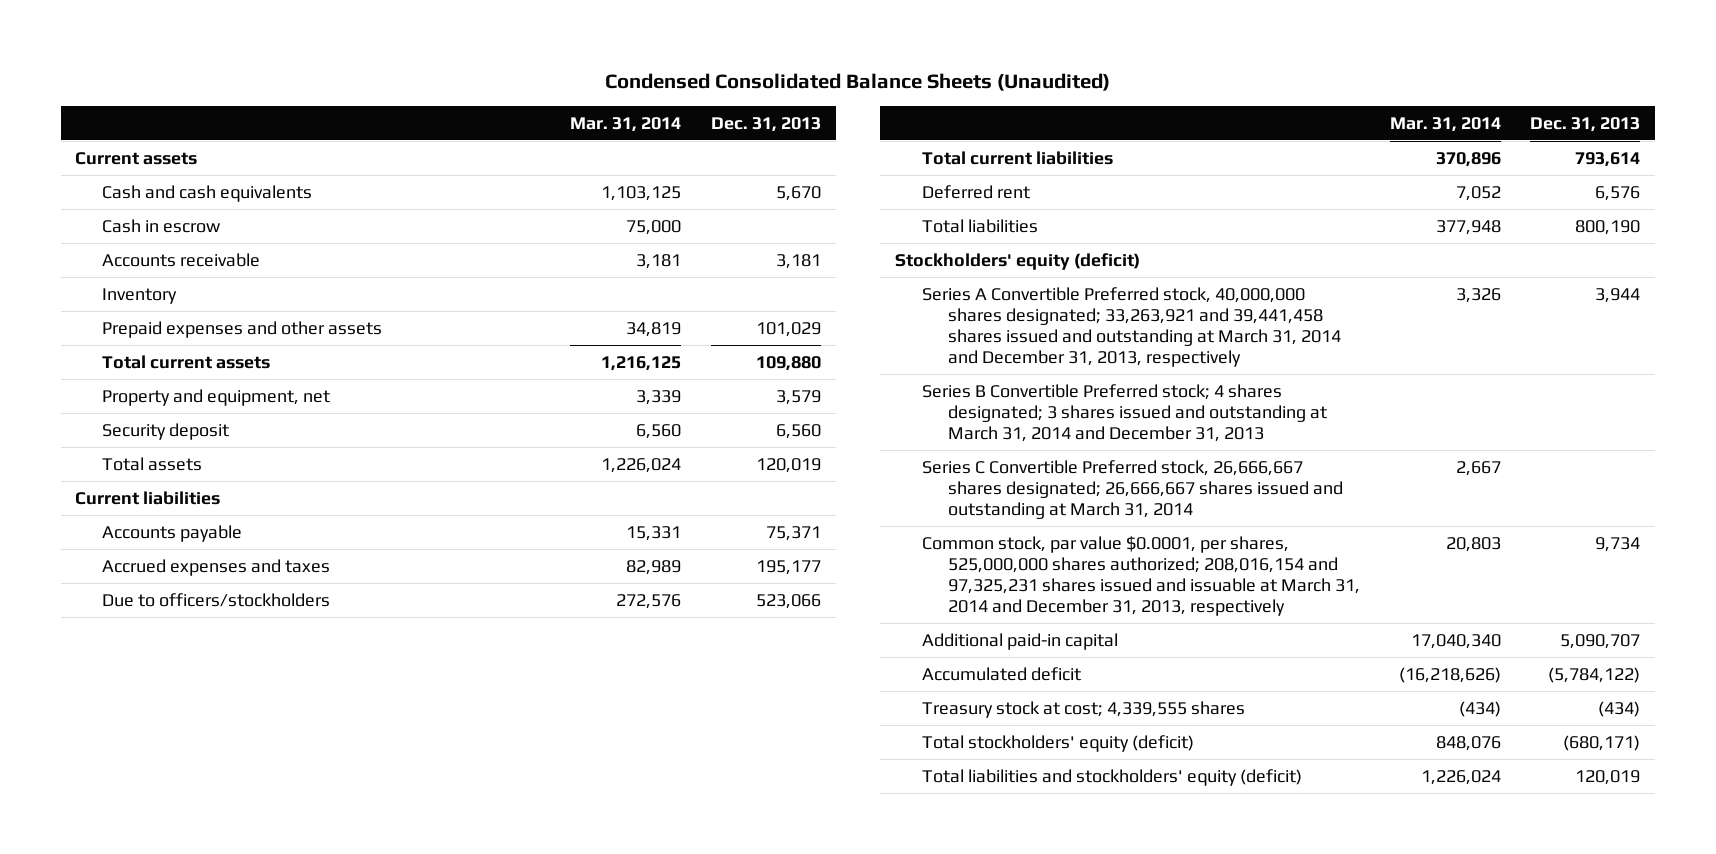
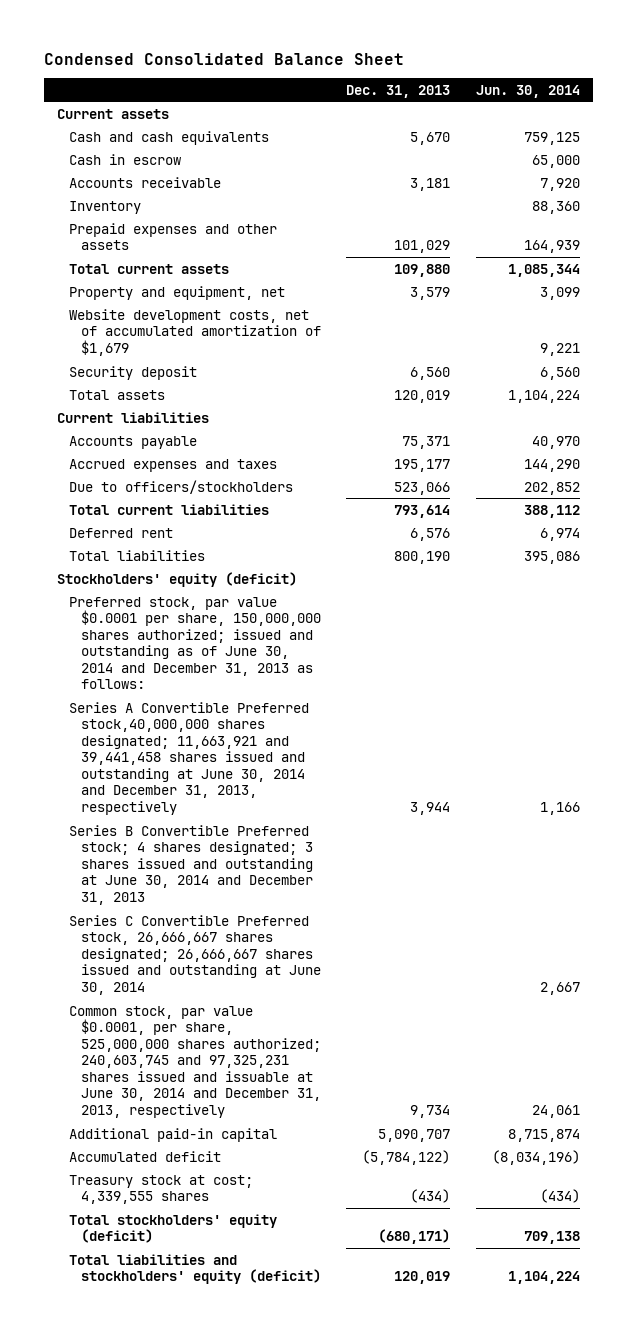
[604,73,1110,92] Condensed Consolidated Balance Sheets (Unaudited) -> [43,52,404,65] Condensed Consolidated Balance Sheet
[570,116,682,132] Mar. 31, 2014 -> none
none -> [476,84,581,98] Jun. 30, 2014
none -> [68,308,321,356] Website development costs, net of accumulated amortization of $1,679
none -> [68,596,321,690] Preferred stock, par value $0.0001 per share, 150,000,000 shares authorized; issued and outstanding as of June 30, 2014 and December 31, 2013 as follows:
[921,286,1342,367] Series A Convertible Preferred stock, 40,000,000 shares designated; 33,263,921 and 39,441,458 shares issued and outstanding at March 31, 2014 and December 31, 2013, respectively -> [68,701,309,815] Series A Convertible Preferred stock,40,000,000 shares designated; 11,663,921 and 39,441,458 shares issued and outstanding at June 30, 2014 and December 31, 2013, respectively
[921,383,1328,442] Series B Convertible Preferred stock; 4 shares designated; 3 shares issued and outstanding at March 31, 2014 and December 31, 2013 -> [68,824,313,905] Series B Convertible Preferred stock; 4 shares designated; 3 shares issued and outstanding at June 30, 2014 and December 31, 2013
[921,459,1344,519] Series C Convertible Preferred stock, 26,666,667 shares designated; 26,666,667 shares issued and outstanding at March 31, 2014 -> [68,914,321,995] Series C Convertible Preferred stock, 26,666,667 shares designated; 26,666,667 shares issued and outstanding at June 30, 2014
[921,535,1361,616] Common stock, par value $0.0001, per shares, 525,000,000 shares authorized; 208,016,154 and 97,325,231 shares issued and issuable at March 31, 2014 and December 31, 2013, respectively -> [68,1005,321,1118] Common stock, par value $0.0001, per share, 525,000,000 shares authorized; 240,603,745 and 97,325,231 shares issued and issuable at June 30, 2014 and December 31, 2013, respectively

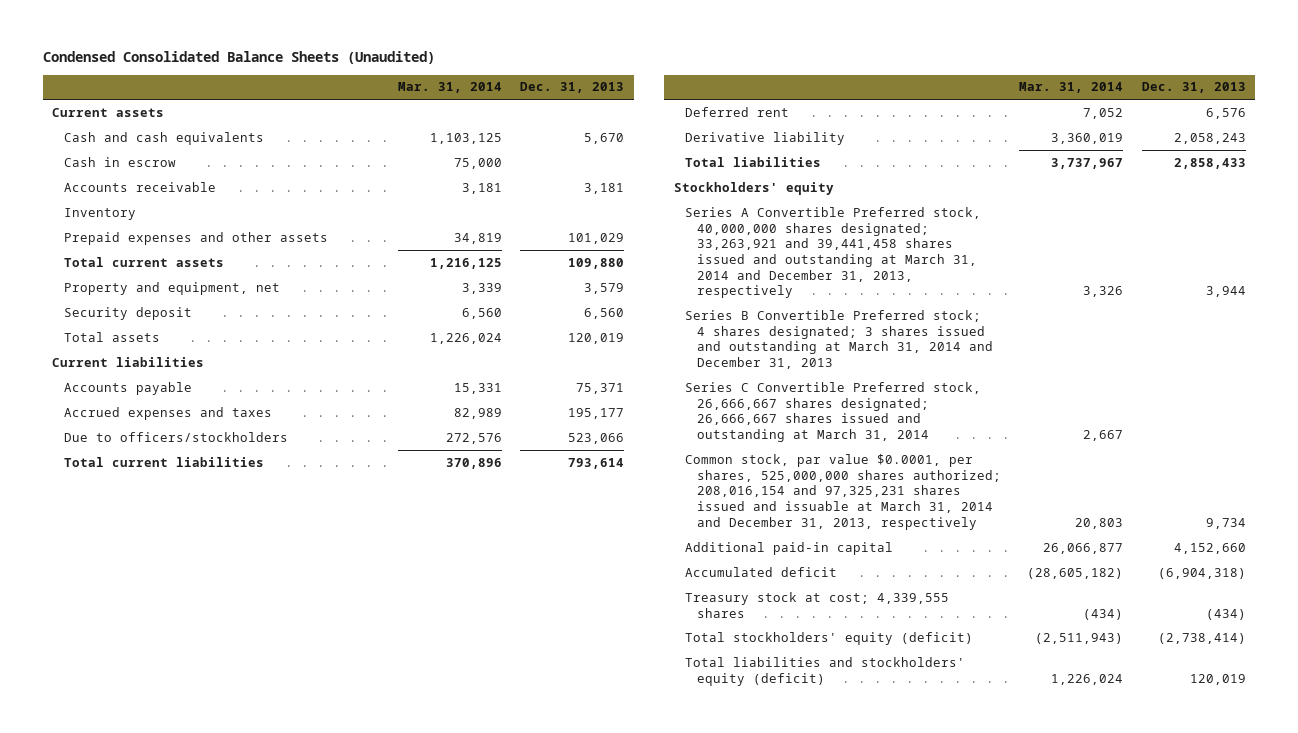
[43,52,404,65] Condensed Consolidated Balance Sheet -> [43,51,436,65] Condensed Consolidated Balance Sheets (Unaudited)
[476,84,581,98] Jun. 30, 2014 -> none
none -> [398,82,503,94] Mar. 31, 2014
[68,308,321,356] Website development costs, net of accumulated amortization of $1,679 -> none
[68,596,321,690] Preferred stock, par value $0.0001 per share, 150,000,000 shares authorized; issued and outstanding as of June 30, 2014 and December 31, 2013 as follows: -> none
none -> [685,131,846,145] Derivative liability
[394,550,451,564] 800,190 -> [1173,157,1246,169] 2,858,433
[56,571,297,587] Stockholders' equity (deficit) -> [673,181,834,195] Stockholders' equity
[68,701,309,815] Series A Convertible Preferred stock,40,000,000 shares designated; 11,663,921 and 39,441,458 shares issued and outstanding at June 30, 2014 and December 31, 2013, respectively -> [685,206,982,299] Series A Convertible Preferred stock, 40,000,000 shares designated; 33,263,921 and 39,441,458 shares issued and outstanding at March 31, 2014 and December 31, 2013, respectively
[68,824,313,905] Series B Convertible Preferred stock; 4 shares designated; 3 shares issued and outstanding at June 30, 2014 and December 31, 2013 -> [685,309,994,369] Series B Convertible Preferred stock; 4 shares designated; 3 shares issued and outstanding at March 31, 2014 and December 31, 2013
[68,914,321,995] Series C Convertible Preferred stock, 26,666,667 shares designated; 26,666,667 shares issued and outstanding at June 30, 2014 -> [685,381,982,442] Series C Convertible Preferred stock, 26,666,667 shares designated; 26,666,667 shares issued and outstanding at March 31, 2014
[68,1005,321,1118] Common stock, par value $0.0001, per share, 525,000,000 shares authorized; 240,603,745 and 97,325,231 shares issued and issuable at June 30, 2014 and December 31, 2013, respectively -> [685,453,1002,530] Common stock, par value $0.0001, per shares, 525,000,000 shares authorized; 208,016,154 and 97,325,231 shares issued and issuable at March 31, 2014 and December 31, 2013, respectively
[378,1128,451,1142] 5,090,707 -> [1173,542,1246,554] 4,152,660
[362,1149,451,1165] (5,784,122) -> [1157,567,1246,579] (6,904,318)
[378,1229,451,1245] (680,171) -> [1157,632,1246,644] (2,738,414)

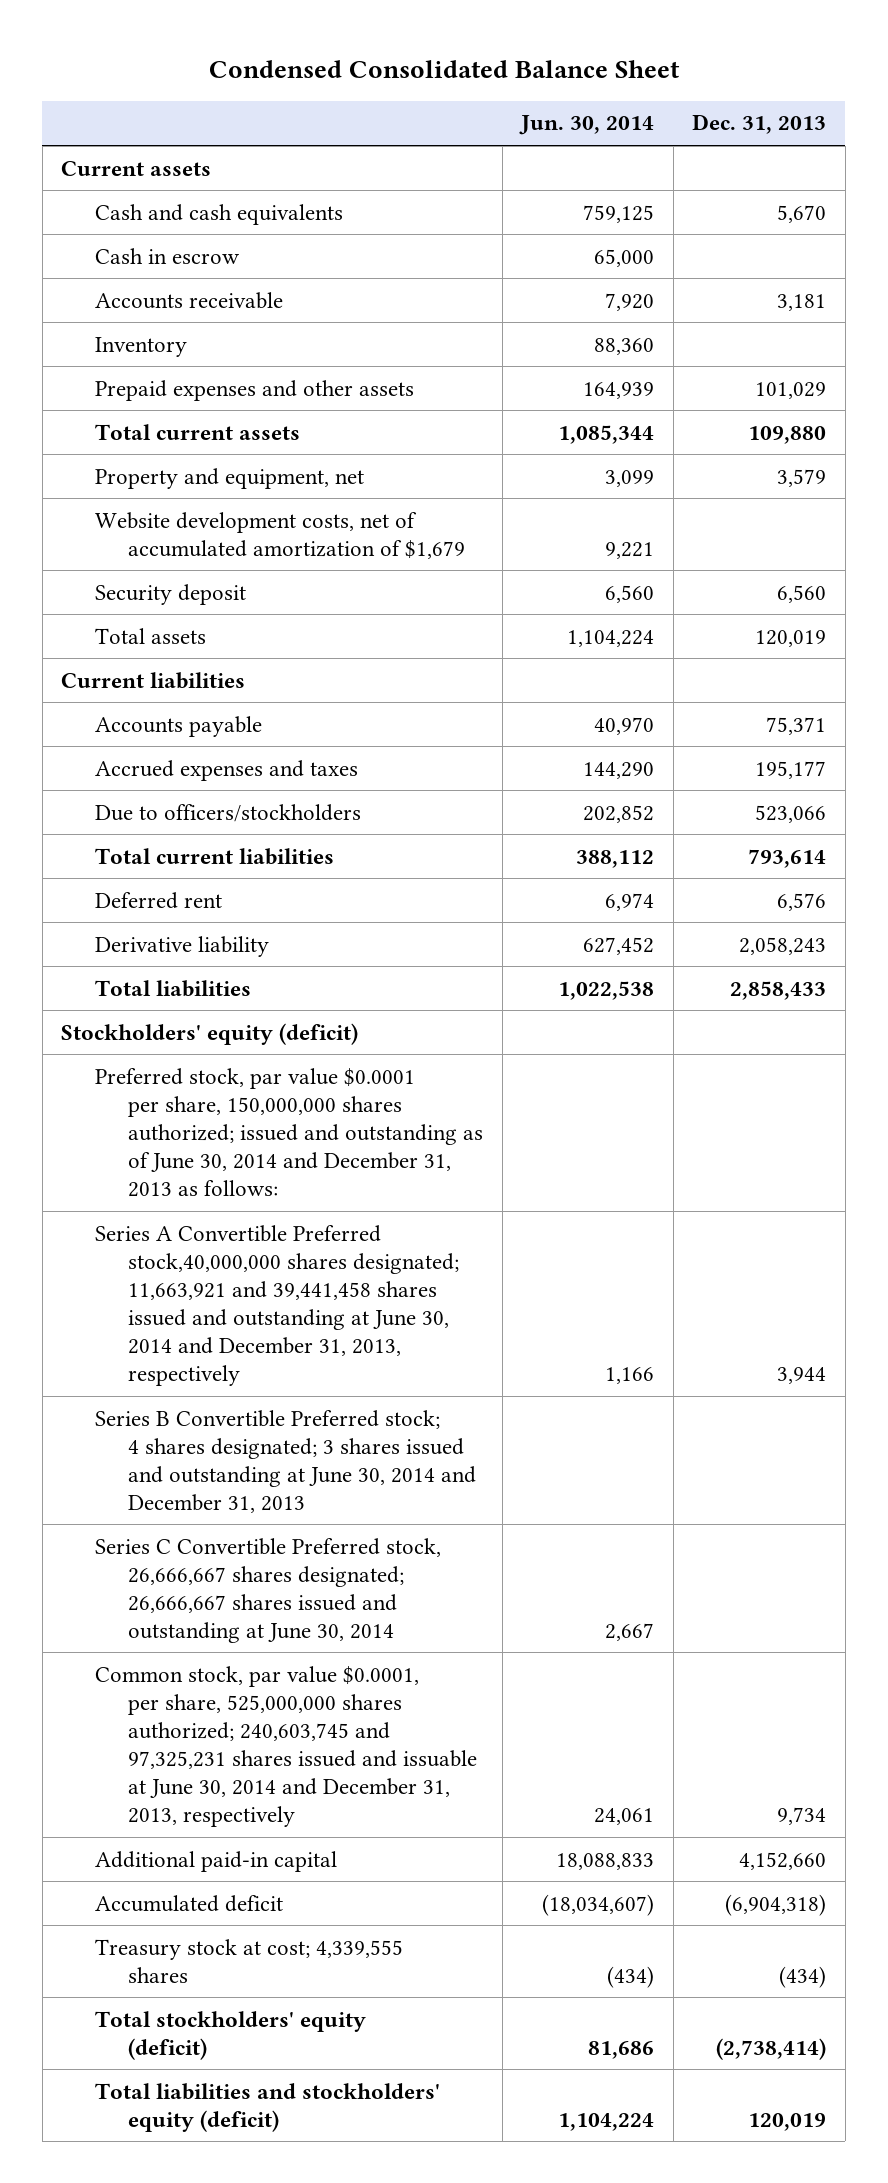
[43,51,436,65] Condensed Consolidated Balance Sheets (Unaudited) -> [208,59,680,78] Condensed Consolidated Balance Sheet
[398,82,503,94] Mar. 31, 2014 -> none
none -> [519,115,655,136] Jun. 30, 2014
none -> [94,511,466,559] Website development costs, net of accumulated amortization of $1,679
[673,181,834,195] Stockholders' equity -> [61,1022,359,1045] Stockholders' equity (deficit)
none -> [94,1067,484,1197] Preferred stock, par value $0.0001 per share, 150,000,000 shares authorized; issued and outstanding as of June 30, 2014 and December 31, 2013 as follows:
[685,206,982,299] Series A Convertible Preferred stock, 40,000,000 shares designated; 33,263,921 and 39,441,458 shares issued and outstanding at March 31, 2014 and December 31, 2013, respectively -> [94,1224,460,1386] Series A Convertible Preferred stock,40,000,000 shares designated; 11,663,921 and 39,441,458 shares issued and outstanding at June 30, 2014 and December 31, 2013, respectively
[685,309,994,369] Series B Convertible Preferred stock; 4 shares designated; 3 shares issued and outstanding at March 31, 2014 and December 31, 2013 -> [94,1409,477,1513] Series B Convertible Preferred stock; 4 shares designated; 3 shares issued and outstanding at June 30, 2014 and December 31, 2013
[685,381,982,442] Series C Convertible Preferred stock, 26,666,667 shares designated; 26,666,667 shares issued and outstanding at March 31, 2014 -> [94,1537,441,1643] Series C Convertible Preferred stock, 26,666,667 shares designated; 26,666,667 shares issued and outstanding at June 30, 2014
[685,453,1002,530] Common stock, par value $0.0001, per shares, 525,000,000 shares authorized; 208,016,154 and 97,325,231 shares issued and issuable at March 31, 2014 and December 31, 2013, respectively -> [94,1665,478,1827] Common stock, par value $0.0001, per share, 525,000,000 shares authorized; 240,603,745 and 97,325,231 shares issued and issuable at June 30, 2014 and December 31, 2013, respectively

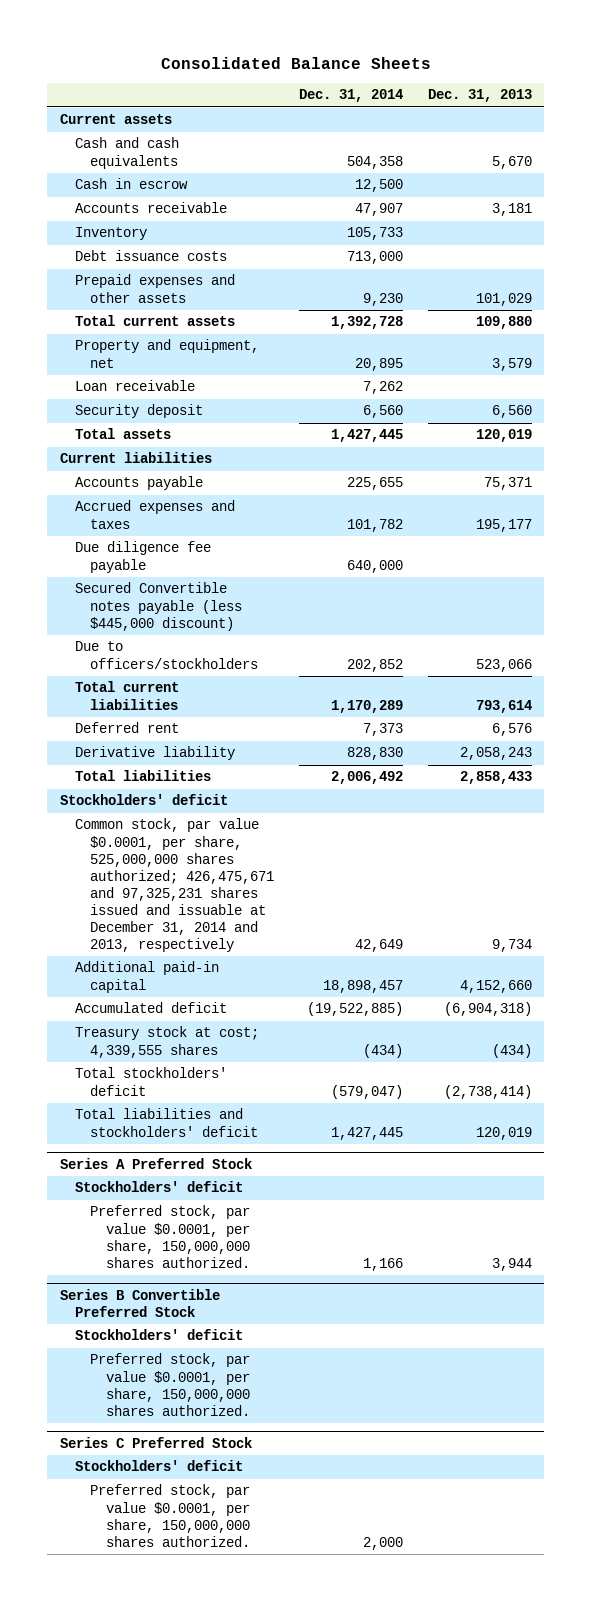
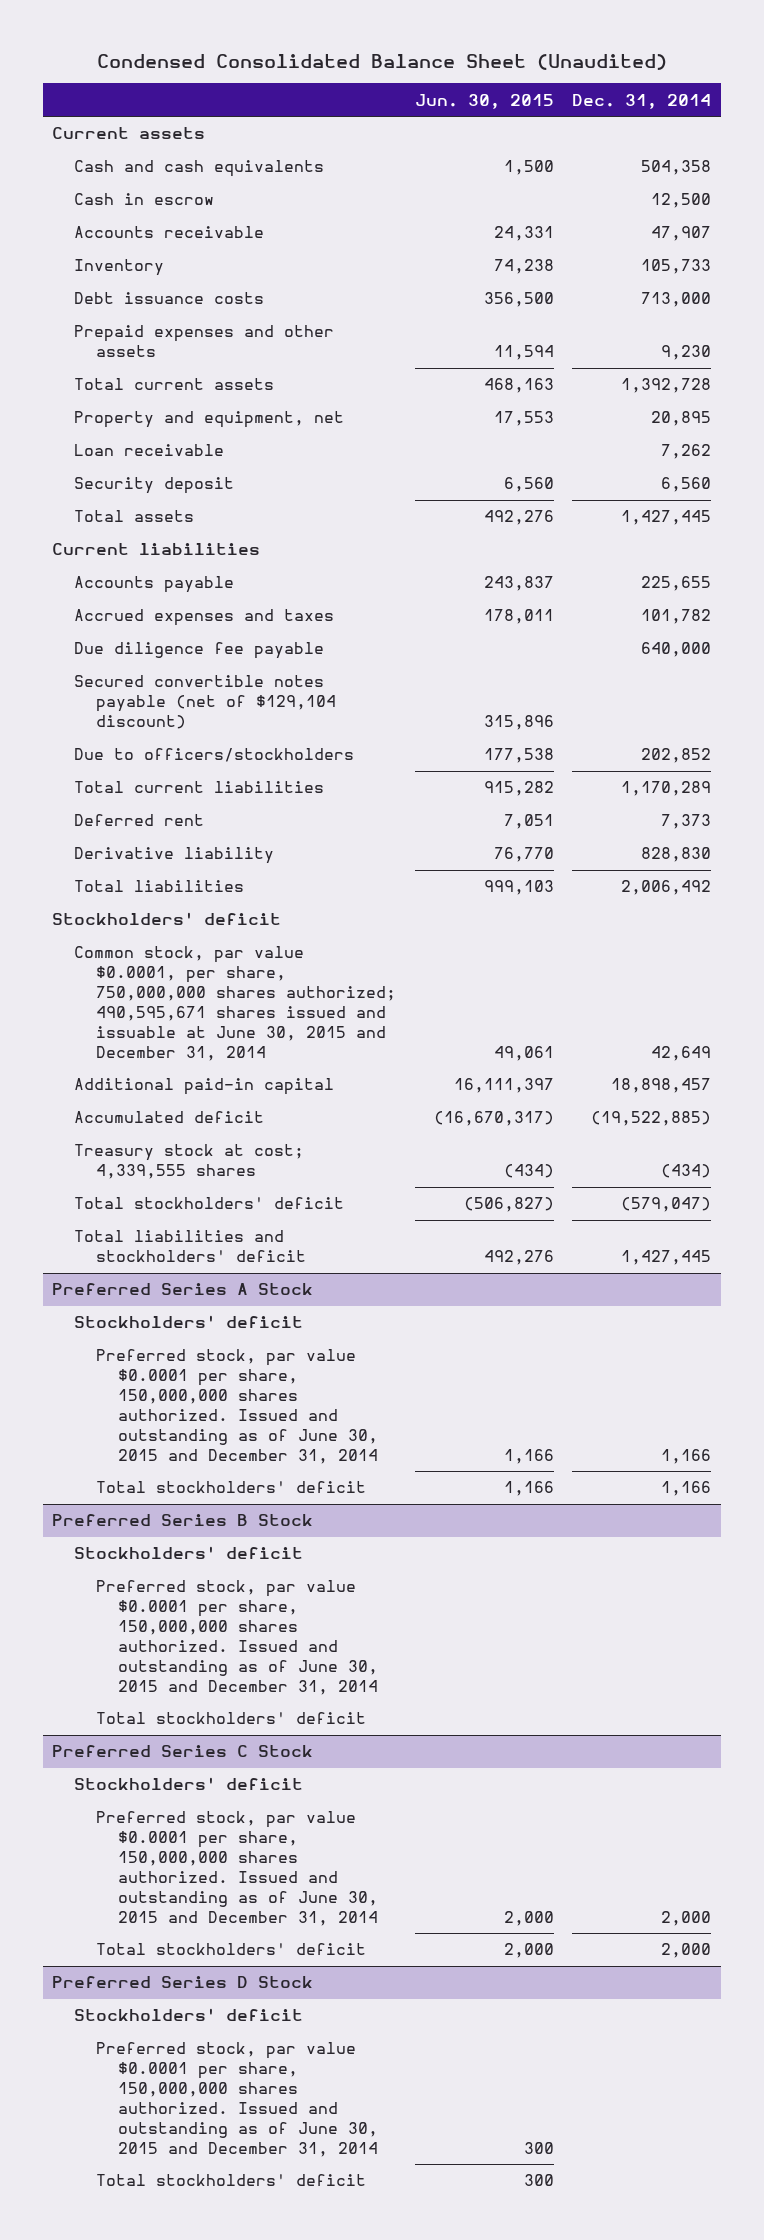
[160,57,431,70] Consolidated Balance Sheets -> [96,53,667,70] Condensed Consolidated Balance Sheet (Unaudited)
[427,89,532,103] Dec. 31, 2013 -> none
none -> [414,93,554,109] Jun. 30, 2015
[75,582,243,631] Secured Convertible notes payable (less $445,000 discount) -> none
none -> [74,675,337,730] Secured convertible notes payable (net of $129,104 discount)
[75,818,275,953] Common stock, par value $0.0001, per share, 525,000,000 shares authorized; 426,475,671 and 97,325,231 shares issued and issuable at December 31, 2014 and 2013, respectively -> [74,946,397,1062] Common stock, par value $0.0001, per share, 750,000,000 shares authorized; 490,595,671 shares issued and issuable at June 30, 2015 and December 31, 2014
[59,1157,252,1169] Series A Preferred Stock -> [52,1283,314,1296] Preferred Series A Stock
[90,1205,251,1268] Preferred stock, par value $0.0001, per share, 150,000,000 shares authorized. -> [96,1349,379,1465] Preferred stock, par value $0.0001 per share, 150,000,000 shares authorized. Issued and outstanding as of June 30, 2015 and December 31, 2014
none -> [96,1481,367,1494] Total stockholders' deficit
[59,1288,220,1318] Series B Convertible Preferred Stock -> [52,1514,314,1527] Preferred Series B Stock
[90,1353,251,1416] Preferred stock, par value $0.0001, per share, 150,000,000 shares authorized. -> [96,1580,379,1696] Preferred stock, par value $0.0001 per share, 150,000,000 shares authorized. Issued and outstanding as of June 30, 2015 and December 31, 2014
none -> [96,1712,367,1725] Total stockholders' deficit
[59,1436,252,1448] Series C Preferred Stock -> [52,1745,314,1758] Preferred Series C Stock
[90,1484,251,1547] Preferred stock, par value $0.0001, per share, 150,000,000 shares authorized. -> [96,1811,379,1927] Preferred stock, par value $0.0001 per share, 150,000,000 shares authorized. Issued and outstanding as of June 30, 2015 and December 31, 2014
none -> [96,1943,367,1956] Total stockholders' deficit
none -> [52,1976,314,1989] Preferred Series D Stock
none -> [74,2008,304,2022] Stockholders' deficit
none -> [96,2042,379,2158] Preferred stock, par value $0.0001 per share, 150,000,000 shares authorized. Issued and outstanding as of June 30, 2015 and December 31, 2014
none -> [96,2174,367,2187] Total stockholders' deficit

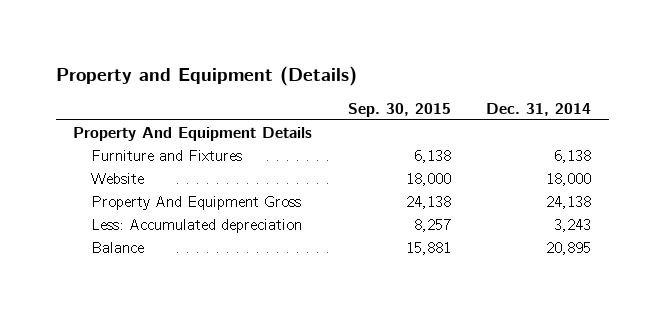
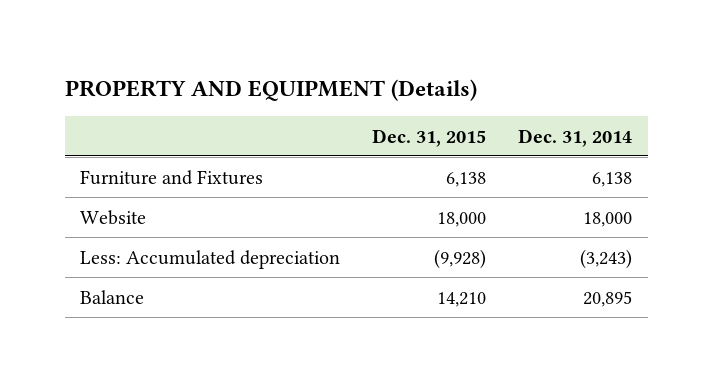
[55,65,357,86] Property and Equipment (Details) -> [64,78,477,101] PROPERTY AND EQUIPMENT (Details)
[347,103,451,118] Sep. 30, 2015 -> none
none -> [372,128,487,147] Dec. 31, 2015
[73,127,313,142] Property And Equipment Details -> none
[90,196,301,211] Property And Equipment Gross -> none
[554,219,592,233] 3,243 -> [580,248,633,269] (3,243)

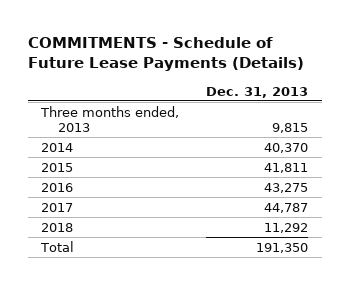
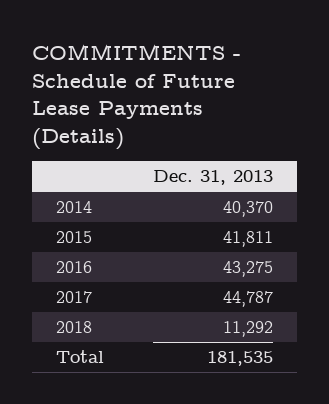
[40,105,180,132] Three months ended, 2013 -> none
[256,242,309,253] 191,350 -> [206,351,273,367] 181,535

